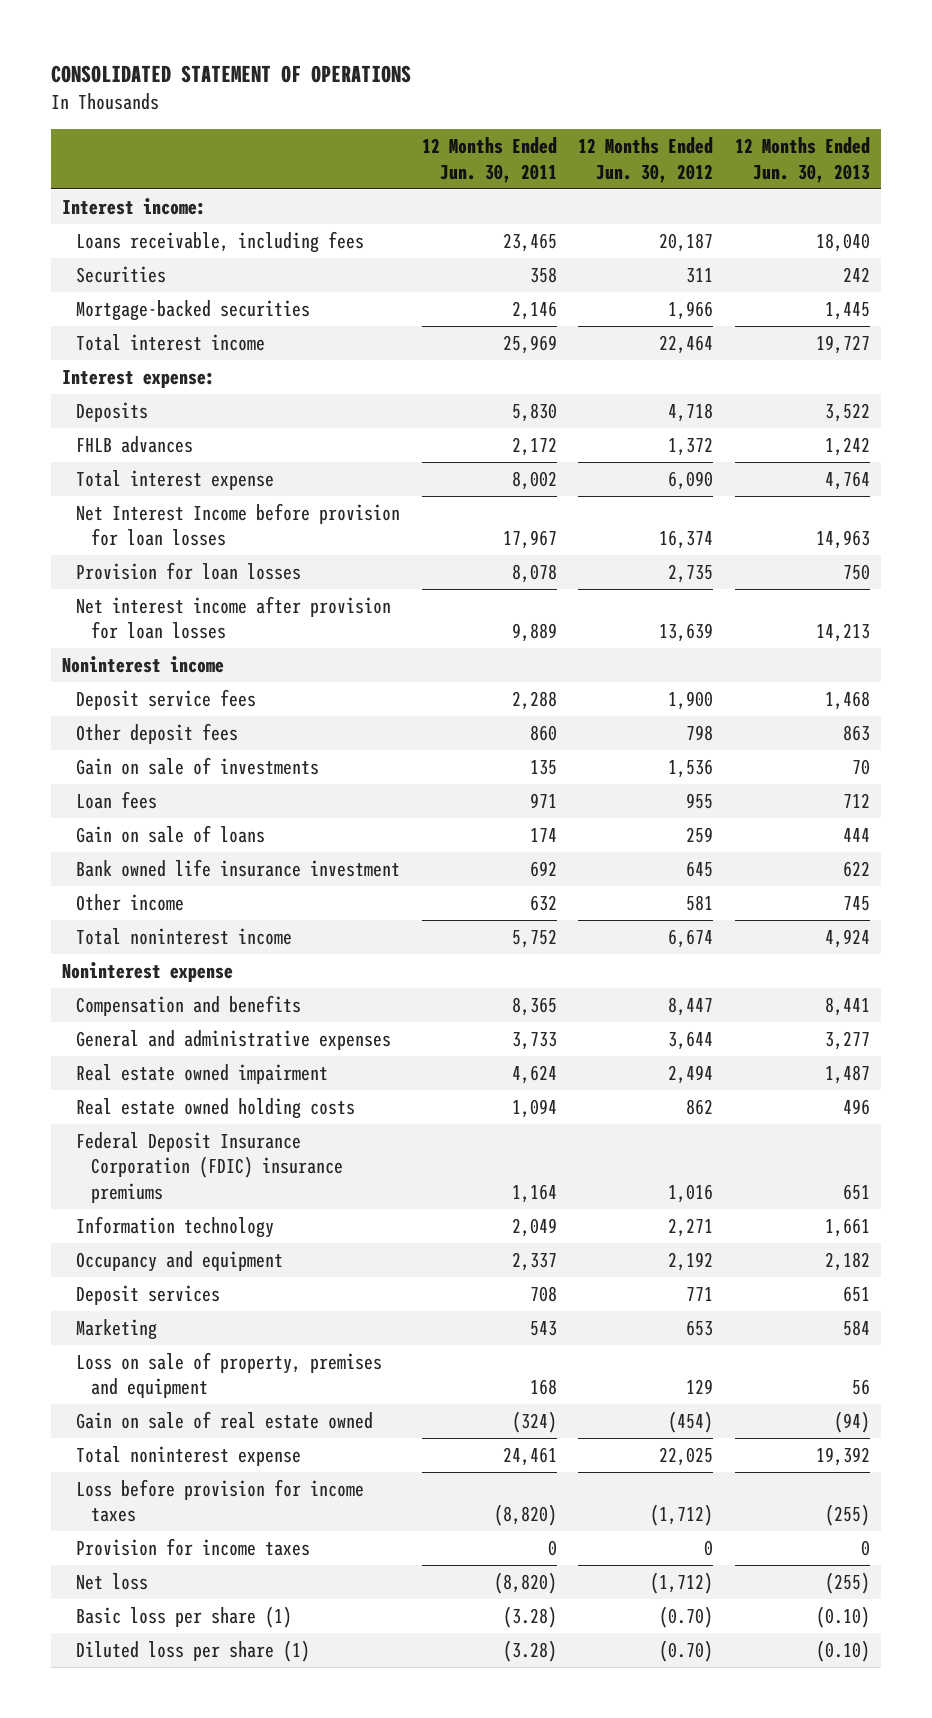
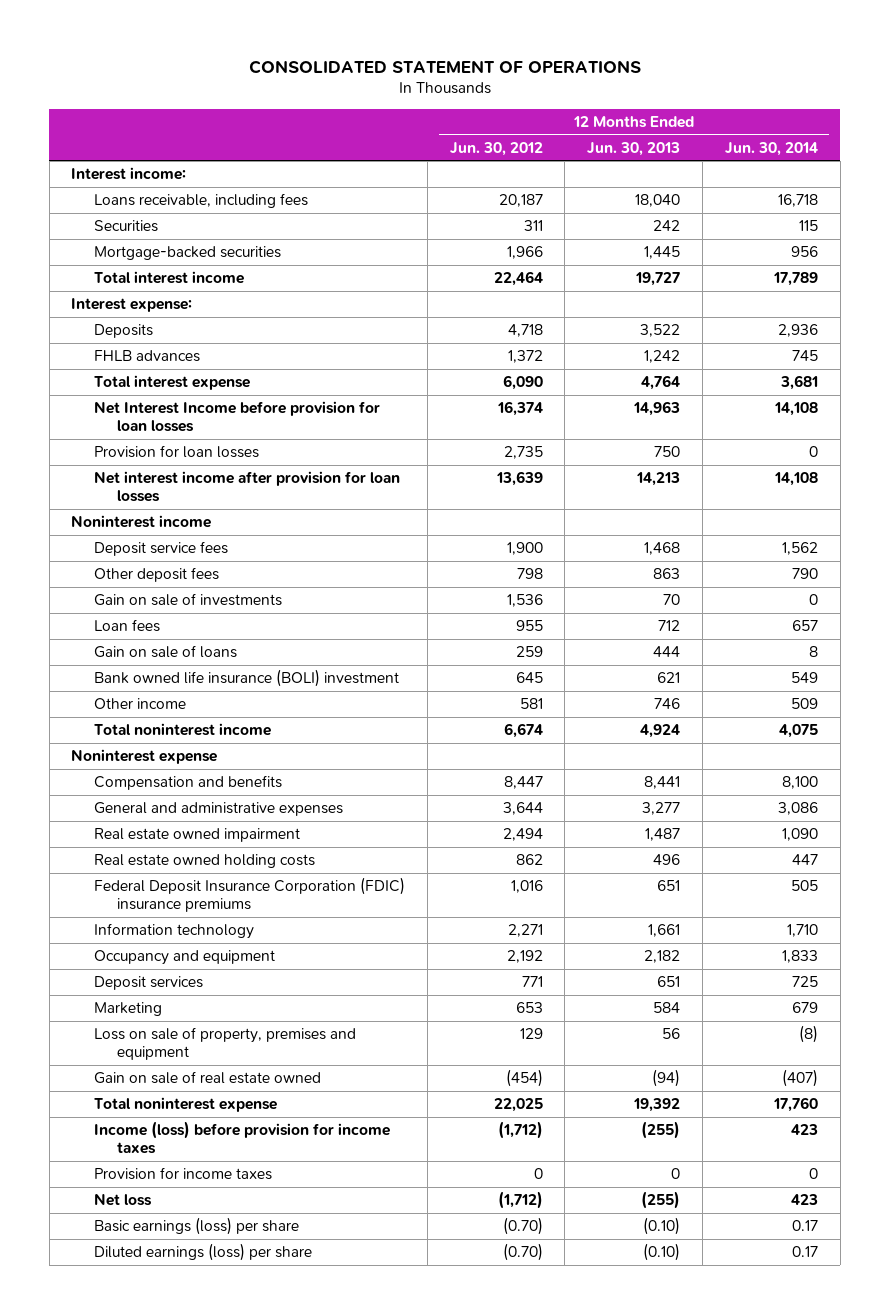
[421,137,557,183] 12 Months Ended Jun. 30, 2011 -> none
none -> [724,141,818,156] Jun. 30, 2014
[76,858,401,877] Bank owned life insurance investment -> [94,669,400,688] Bank owned life insurance (BOLI) investment
[842,860,870,877] 622 -> [657,672,681,684] 621
[842,895,870,911] 745 -> [654,698,681,710] 746
[76,1478,365,1523] Loss before provision for income taxes -> [94,1121,391,1154] Income (loss) before provision for income taxes
[76,1605,293,1628] Basic loss per share (1) -> [94,1217,300,1236] Basic earnings (loss) per share
[76,1639,311,1662] Diluted loss per share (1) -> [94,1243,313,1262] Diluted earnings (loss) per share

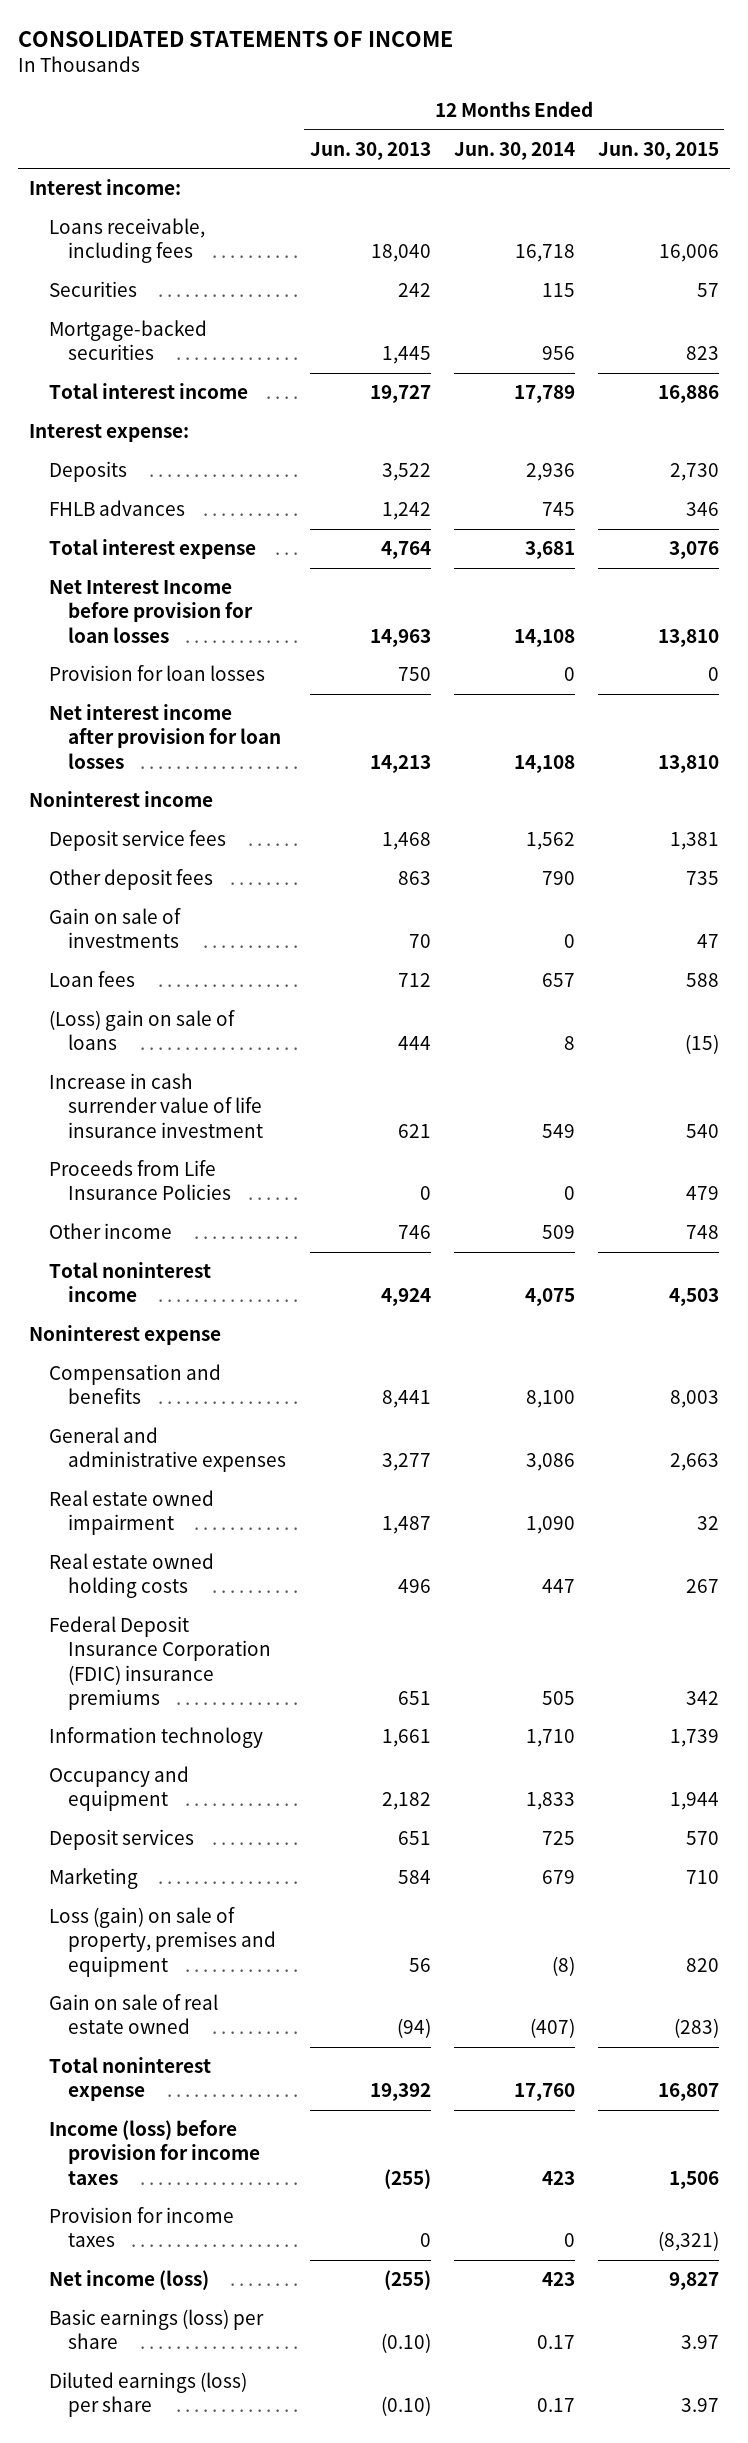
[248,59,641,74] CONSOLIDATED STATEMENT OF OPERATIONS -> [17,31,453,48] CONSOLIDATED STATEMENTS OF INCOME
[449,141,543,156] Jun. 30, 2012 -> none
none -> [597,142,719,161] Jun. 30, 2015
[94,645,238,659] Gain on sale of loans -> [48,1010,235,1051] (Loss) gain on sale of loans
[94,669,400,688] Bank owned life insurance (BOLI) investment -> [48,1073,264,1138] Increase in cash surrender value of life insurance investment
none -> [48,1160,232,1201] Proceeds from Life Insurance Policies
[94,1027,357,1060] Loss on sale of property, premises and equipment -> [48,1907,277,1977] Loss (gain) on sale of property, premises and equipment
[94,1194,153,1207] Net loss -> [48,2270,209,2291] Net income (loss)

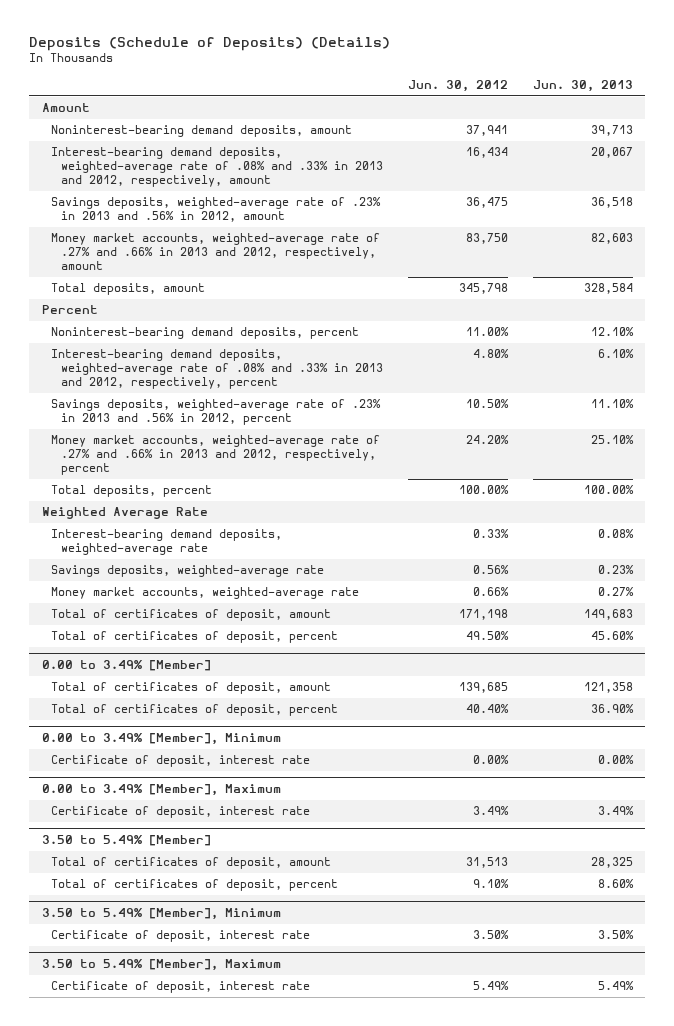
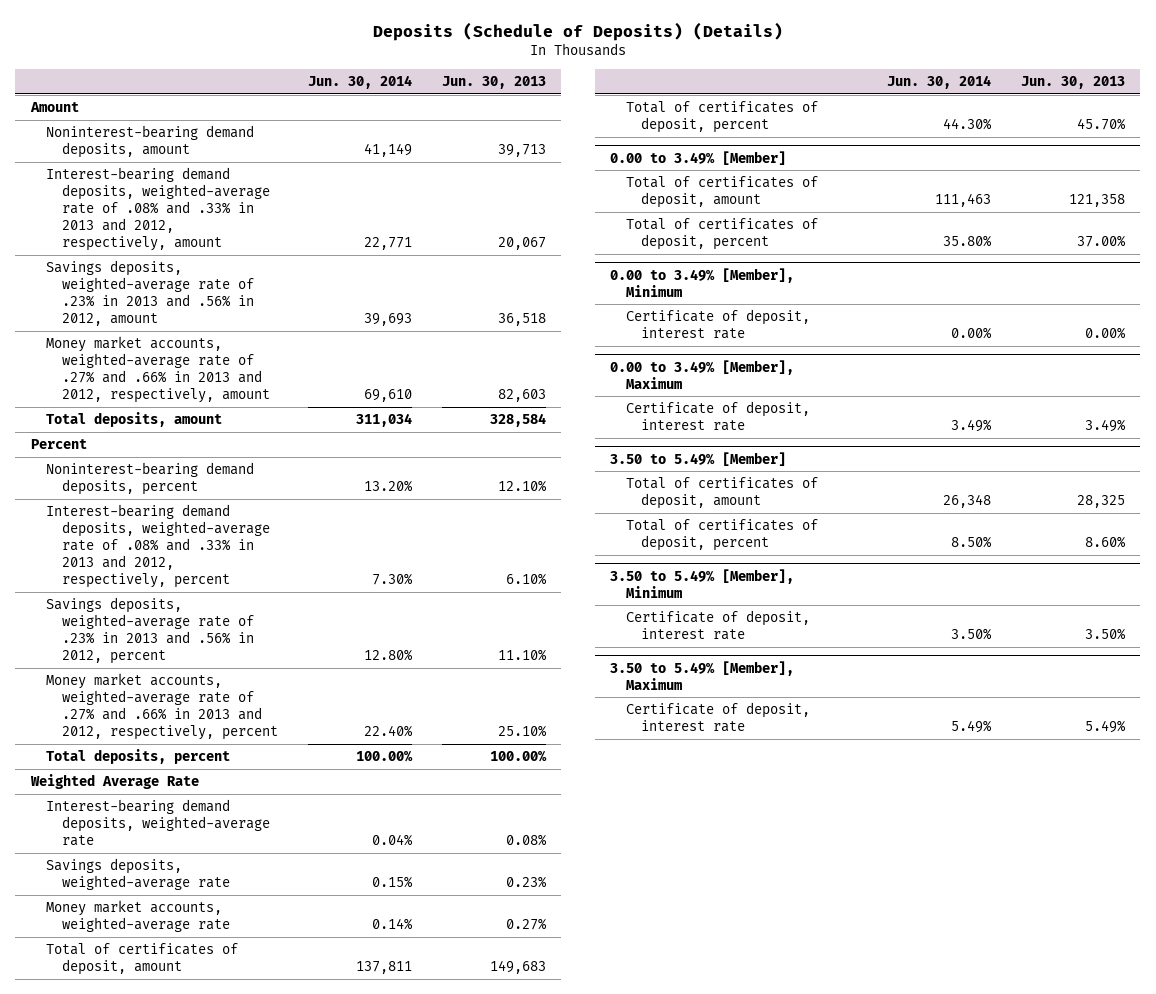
[407,80,508,93] Jun. 30, 2012 -> none
none -> [307,75,412,90] Jun. 30, 2014
[590,631,634,641] 45.60% -> [1077,118,1127,131] 45.70%
[590,704,634,714] 36.90% -> [1077,235,1127,248] 37.00%

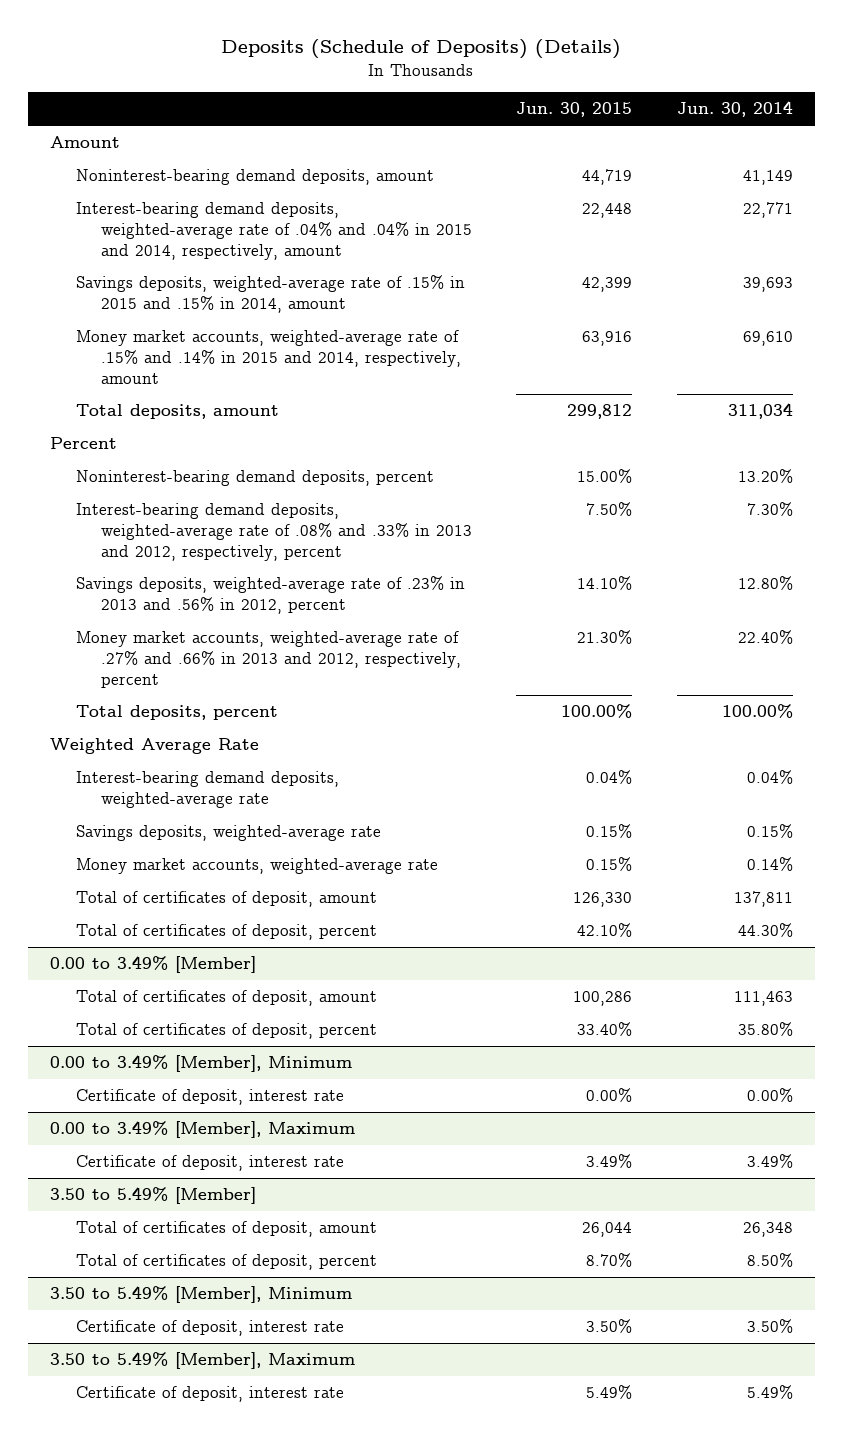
[441,76,546,90] Jun. 30, 2013 -> none
none -> [516,102,633,118] Jun. 30, 2015
[46,167,270,252] Interest-bearing demand deposits, weighted-average rate of .08% and .33% in 2013 and 2012, respectively, amount -> [75,202,473,260] Interest-bearing demand deposits, weighted-average rate of .04% and .04% in 2015 and 2014, respectively, amount
[46,260,254,327] Savings deposits, weighted-average rate of .23% in 2013 and .56% in 2012, amount -> [75,275,465,313] Savings deposits, weighted-average rate of .15% in 2015 and .15% in 2014, amount
[46,336,270,404] Money market accounts, weighted-average rate of .27% and .66% in 2013 and 2012, respectively, amount -> [75,330,462,384] Money market accounts, weighted-average rate of .15% and .14% in 2015 and 2014, respectively, amount

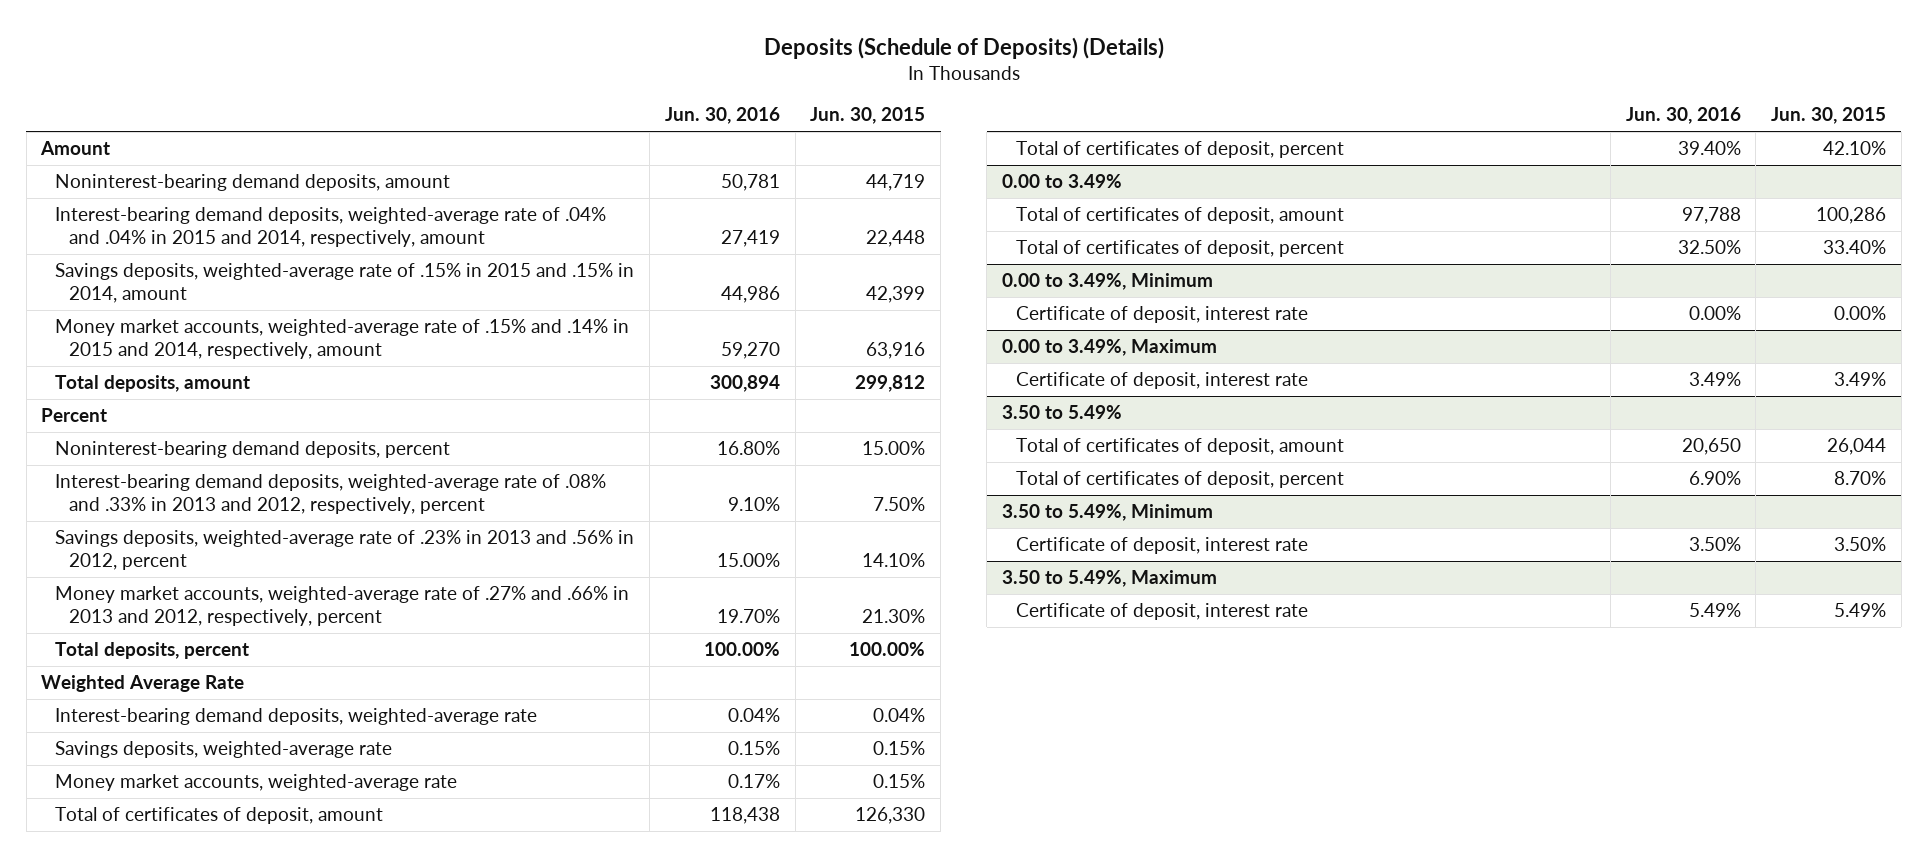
[676,101,793,118] Jun. 30, 2014 -> none
none -> [664,107,780,125] Jun. 30, 2016
[49,956,256,974] 0.00 to 3.49% [Member] -> [1002,174,1123,189] 0.00 to 3.49%
[49,1055,352,1073] 0.00 to 3.49% [Member], Minimum -> [1002,273,1214,291] 0.00 to 3.49%, Minimum
[49,1121,355,1139] 0.00 to 3.49% [Member], Maximum -> [1002,339,1218,357] 0.00 to 3.49%, Maximum
[49,1187,256,1205] 3.50 to 5.49% [Member] -> [1002,405,1123,420] 3.50 to 5.49%
[49,1286,352,1304] 3.50 to 5.49% [Member], Minimum -> [1002,504,1214,522] 3.50 to 5.49%, Minimum
[49,1352,355,1370] 3.50 to 5.49% [Member], Maximum -> [1002,570,1218,588] 3.50 to 5.49%, Maximum

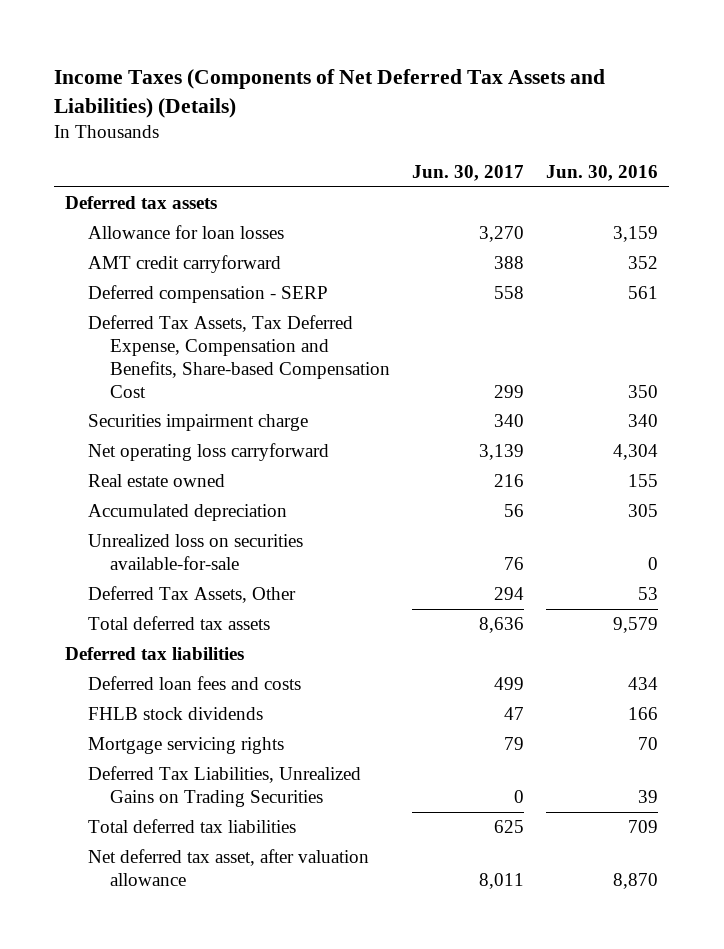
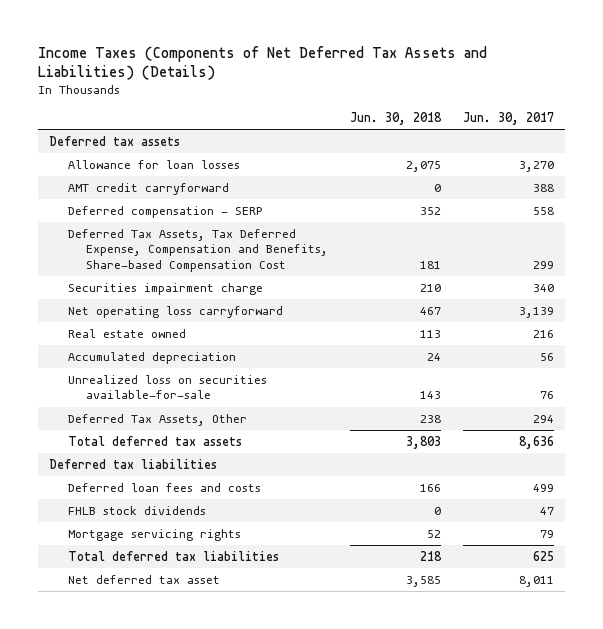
[546,165,659,182] Jun. 30, 2016 -> none
none -> [350,112,443,126] Jun. 30, 2018
[87,765,361,807] Deferred Tax Liabilities, Unrealized Gains on Trading Securities -> none
[87,848,369,886] Net deferred tax asset, after valuation allowance -> [67,574,220,584] Net deferred tax asset

